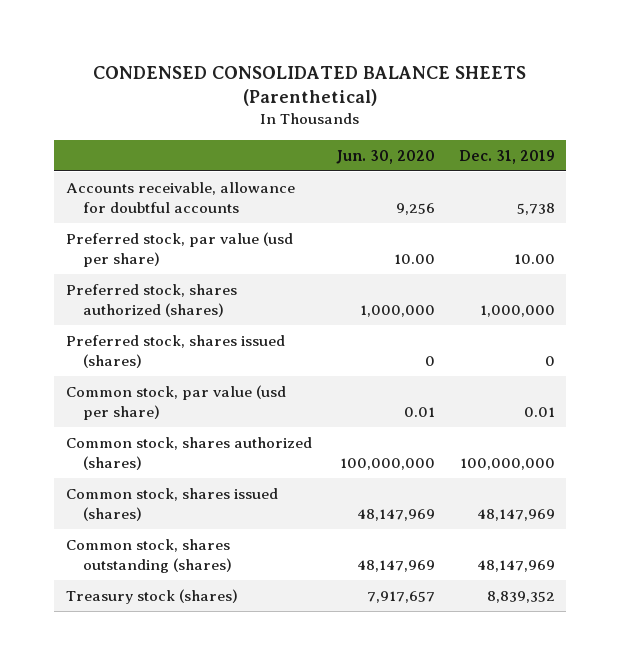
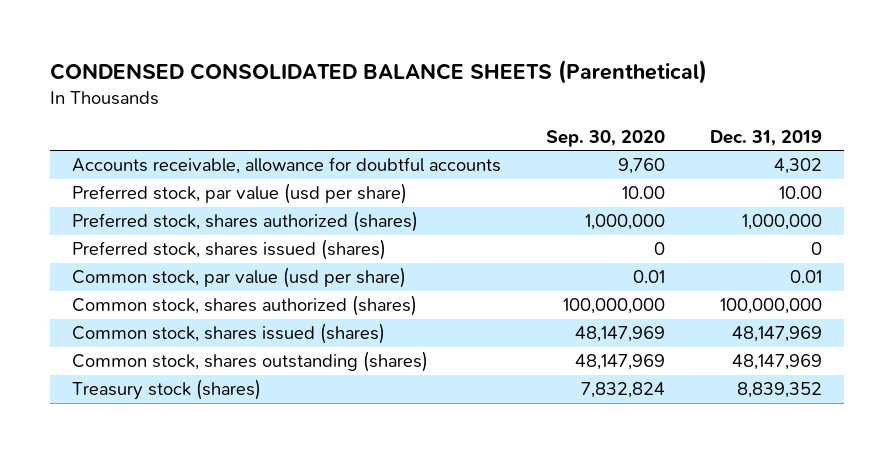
[335,149,435,164] Jun. 30, 2020 -> none
none -> [546,129,666,147] Sep. 30, 2020
[516,203,555,216] 5,738 -> [773,158,822,175] 4,302

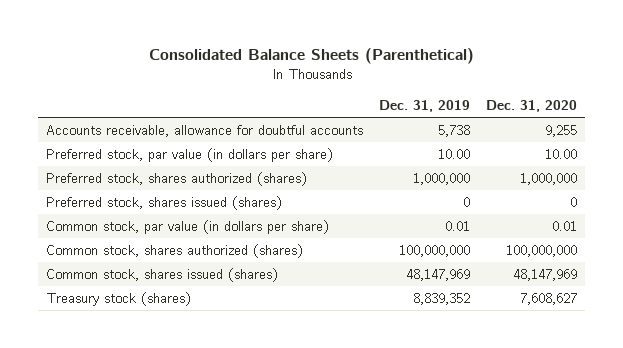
[50,59,708,84] CONDENSED CONSOLIDATED BALANCE SHEETS (Parenthetical) -> [148,48,474,65] Consolidated Balance Sheets (Parenthetical)
[546,129,666,147] Sep. 30, 2020 -> none
none -> [485,100,577,113] Dec. 31, 2020
[773,158,822,175] 4,302 -> [438,124,471,137] 5,738
[72,183,408,205] Preferred stock, par value (usd per share) -> [46,147,334,162] Preferred stock, par value (in dollars per share)
[72,267,407,289] Common stock, par value (usd per share) -> [46,219,330,234] Common stock, par value (in dollars per share)
[72,351,429,373] Common stock, shares outstanding (shares) -> none

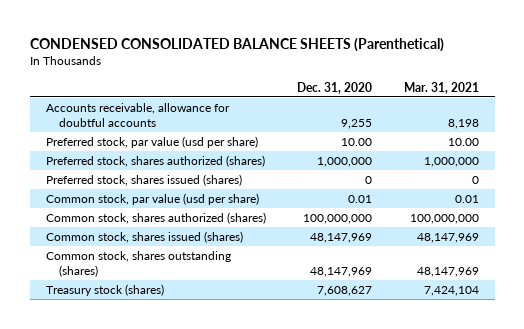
[148,48,474,65] Consolidated Balance Sheets (Parenthetical) -> [29,37,444,52] CONDENSED CONSOLIDATED BALANCE SHEETS (Parenthetical)
[379,100,471,113] Dec. 31, 2019 -> none
none -> [403,81,479,94] Mar. 31, 2021
[46,147,334,162] Preferred stock, par value (in dollars per share) -> [45,135,258,148] Preferred stock, par value (usd per share)
[46,219,330,234] Common stock, par value (in dollars per share) -> [45,192,259,205] Common stock, par value (usd per share)
none -> [45,250,231,278] Common stock, shares outstanding (shares)

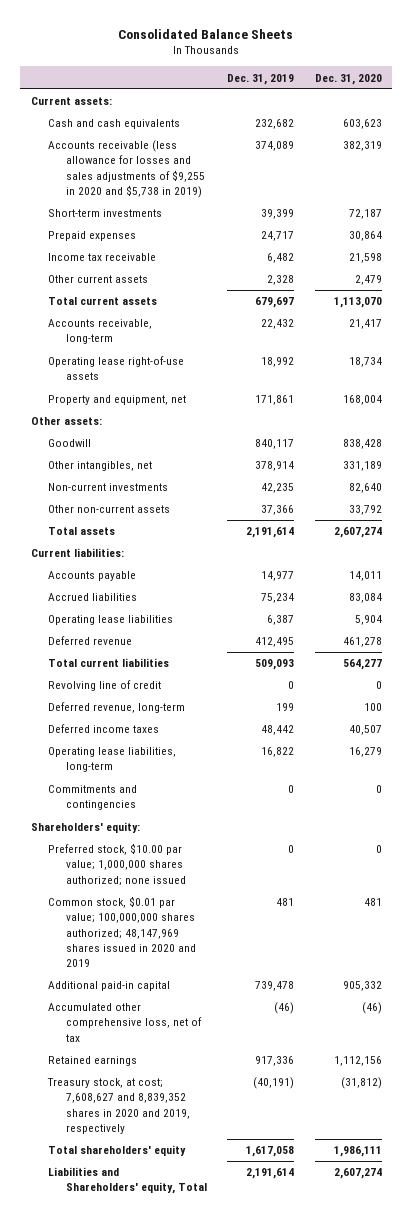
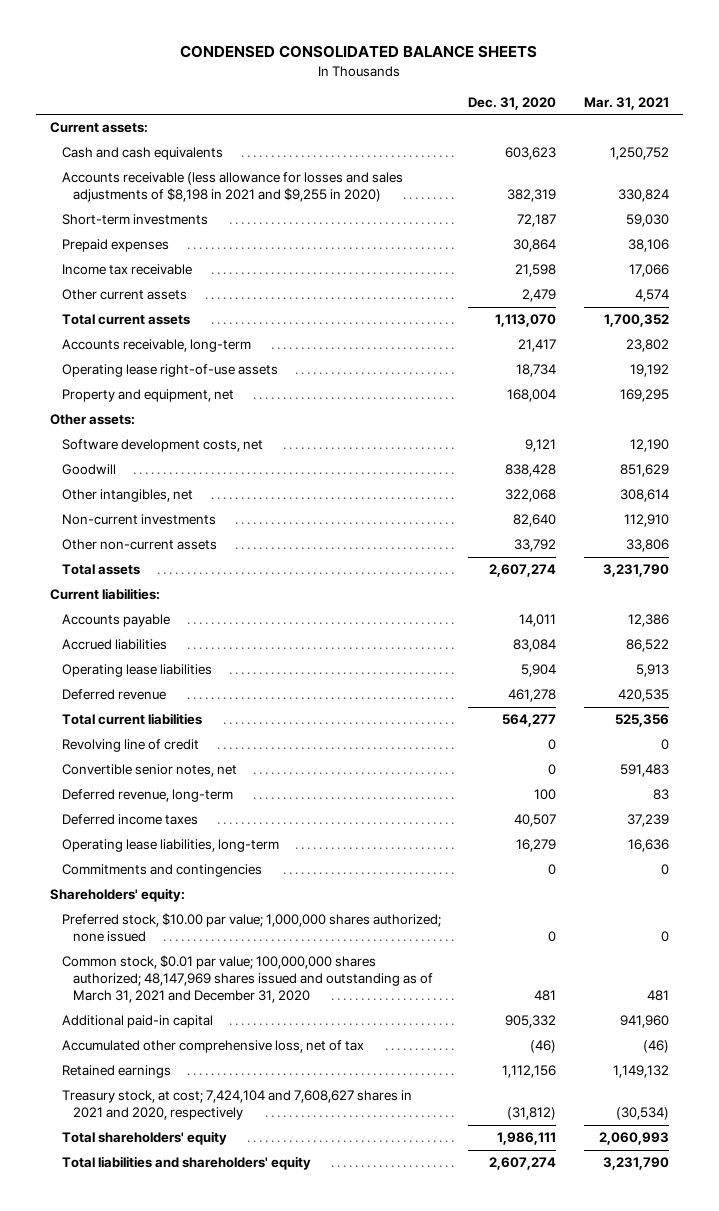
[118,28,294,39] Consolidated Balance Sheets -> [180,45,538,59] CONDENSED CONSOLIDATED BALANCE SHEETS
[227,73,295,85] Dec. 31, 2019 -> none
none -> [583,96,669,110] Mar. 31, 2021
[48,140,205,198] Accounts receivable (less allowance for losses and sales adjustments of $9,255 in 2020 and $5,738 in 2019) -> [61,172,403,203] Accounts receivable (less allowance for losses and sales adjustments of $8,198 in 2021 and $9,255 in 2020)
none -> [61,439,263,453] Software development costs, net
[342,461,382,472] 331,189 -> [505,489,557,503] 322,068
none -> [61,764,237,778] Convertible senior notes, net
[48,896,196,967] Common stock, $0.01 par value; 100,000,000 shares authorized; 48,147,969 shares issued in 2020 and 2019 -> [61,955,434,1003] Common stock, $0.01 par value; 100,000,000 shares authorized; 48,147,969 shares issued and outstanding as of March 31, 2021 and December 31, 2020
[47,1078,190,1134] Treasury stock, at cost; 7,608,627 and 8,839,352 shares in 2020 and 2019, respectively -> [61,1090,412,1121] Treasury stock, at cost; 7,424,104 and 7,608,627 shares in 2021 and 2020, respectively
[48,1167,207,1195] Liabilities and Shareholders' equity, Total -> [61,1156,311,1171] Total liabilities and shareholders' equity

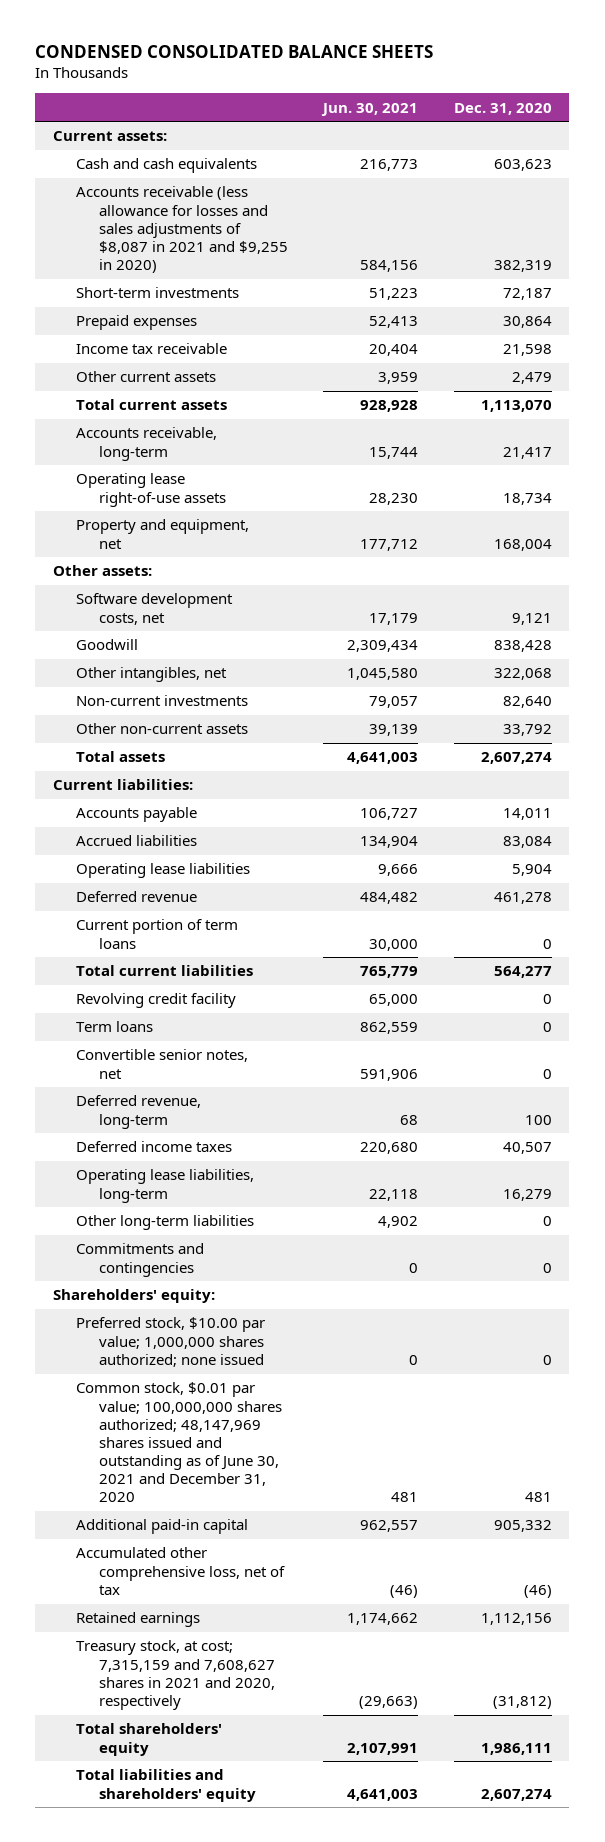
[583,96,669,110] Mar. 31, 2021 -> none
none -> [321,102,419,116] Jun. 30, 2021
[61,172,403,203] Accounts receivable (less allowance for losses and sales adjustments of $8,198 in 2021 and $9,255 in 2020) -> [76,186,288,273] Accounts receivable (less allowance for losses and sales adjustments of $8,087 in 2021 and $9,255 in 2020)
none -> [76,919,239,949] Current portion of term loans
[61,739,199,753] Revolving line of credit -> [76,993,237,1009] Revolving credit facility
none -> [76,1021,154,1033] Term loans
none -> [76,1215,255,1231] Other long-term liabilities
[61,955,434,1003] Common stock, $0.01 par value; 100,000,000 shares authorized; 48,147,969 shares issued and outstanding as of March 31, 2021 and December 31, 2020 -> [76,1382,282,1503] Common stock, $0.01 par value; 100,000,000 shares authorized; 48,147,969 shares issued and outstanding as of June 30, 2021 and December 31, 2020
[61,1090,412,1121] Treasury stock, at cost; 7,424,104 and 7,608,627 shares in 2021 and 2020, respectively -> [76,1640,275,1710] Treasury stock, at cost; 7,315,159 and 7,608,627 shares in 2021 and 2020, respectively

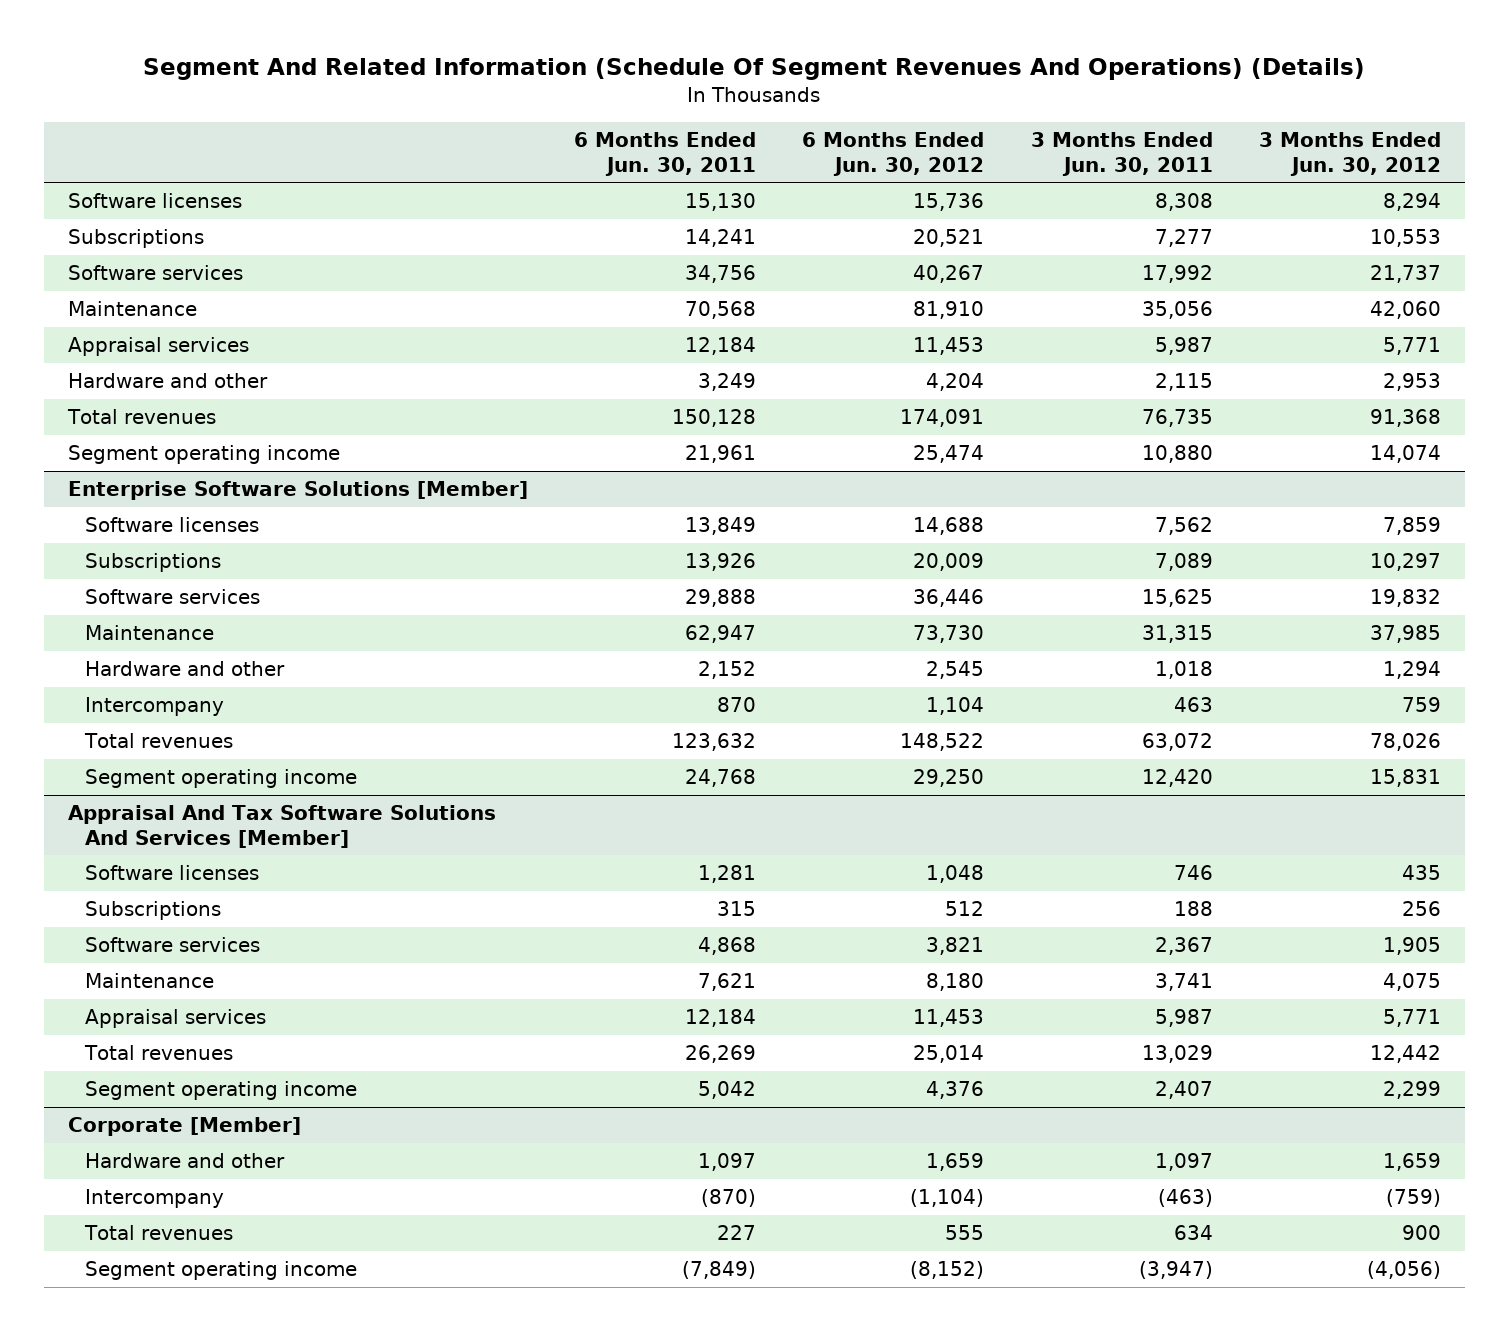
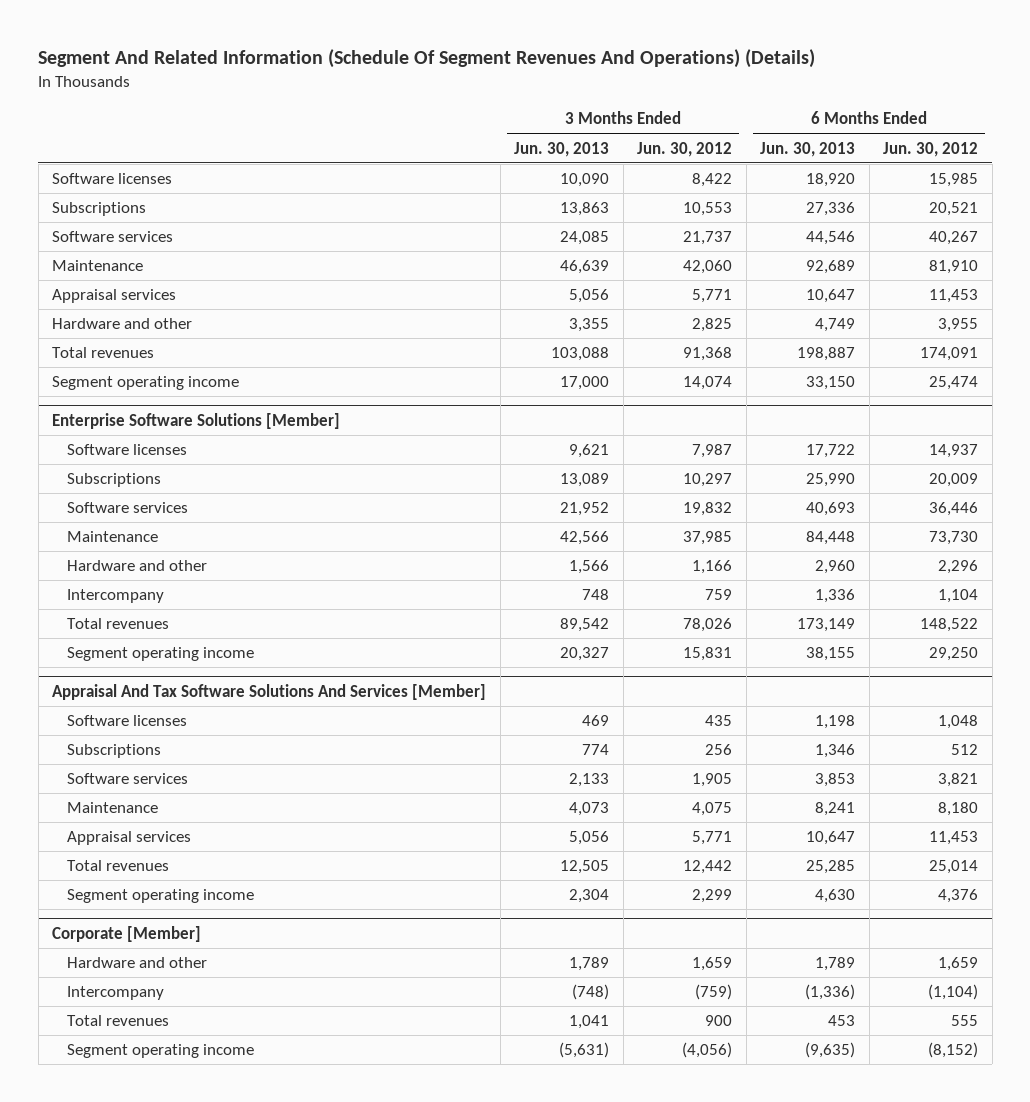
[573,132,756,176] 6 Months Ended Jun. 30, 2011 -> none
[1030,132,1213,176] 3 Months Ended Jun. 30, 2011 -> none
none -> [514,141,610,157] Jun. 30, 2013
none -> [760,141,856,157] Jun. 30, 2013
[913,193,985,212] 15,736 -> [929,173,979,188] 15,985
[1383,193,1442,212] 8,294 -> [692,173,733,188] 8,422
[926,373,985,392] 4,204 -> [938,318,979,333] 3,955
[1383,373,1442,392] 2,953 -> [692,318,733,333] 2,825
[913,517,985,536] 14,688 -> [929,444,979,459] 14,937
[1383,517,1442,536] 7,859 -> [692,444,733,459] 7,987
[926,661,985,680] 2,545 -> [938,560,979,575] 2,296
[1383,661,1442,680] 1,294 -> [692,560,733,575] 1,166

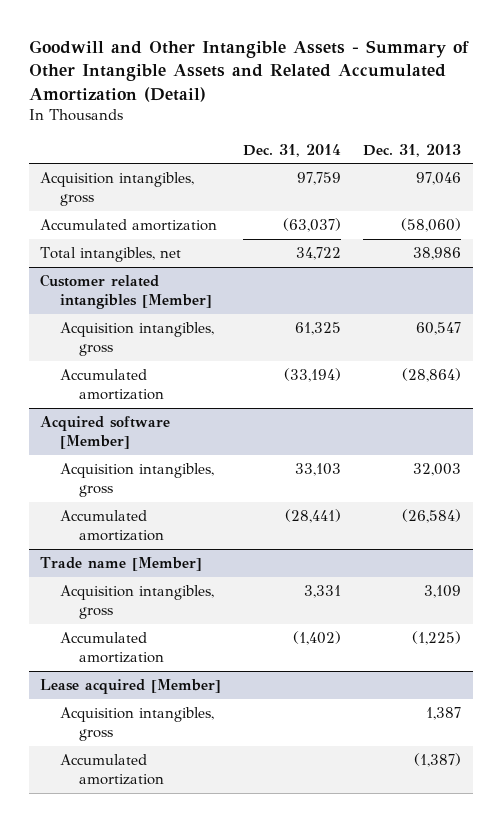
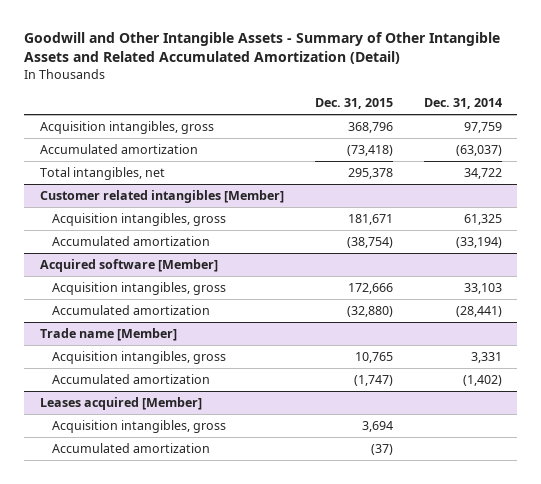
[363,143,462,157] Dec. 31, 2013 -> none
none -> [314,98,393,110] Dec. 31, 2015
[40,679,222,695] Lease acquired [Member] -> [39,396,202,410] Leases acquired [Member]

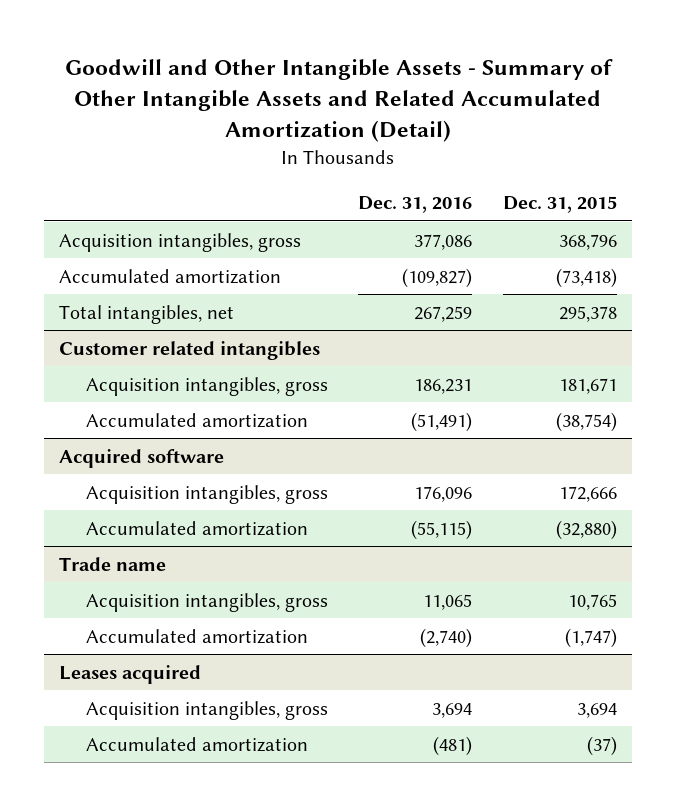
[423,98,502,110] Dec. 31, 2014 -> none
none -> [358,195,473,213] Dec. 31, 2016
[39,189,284,203] Customer related intangibles [Member] -> [59,340,321,360] Customer related intangibles
[39,258,218,272] Acquired software [Member] -> [59,448,225,468] Acquired software
[39,327,177,341] Trade name [Member] -> [59,556,167,571] Trade name
[39,396,202,410] Leases acquired [Member] -> [59,664,202,684] Leases acquired

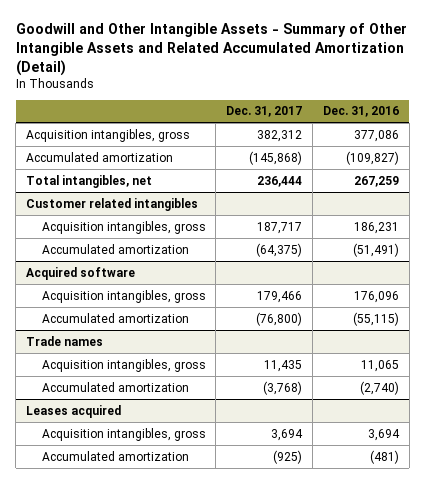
[502,195,617,213] Dec. 31, 2015 -> none
none -> [226,106,303,118] Dec. 31, 2017
[59,556,167,571] Trade name -> [26,335,104,346] Trade names

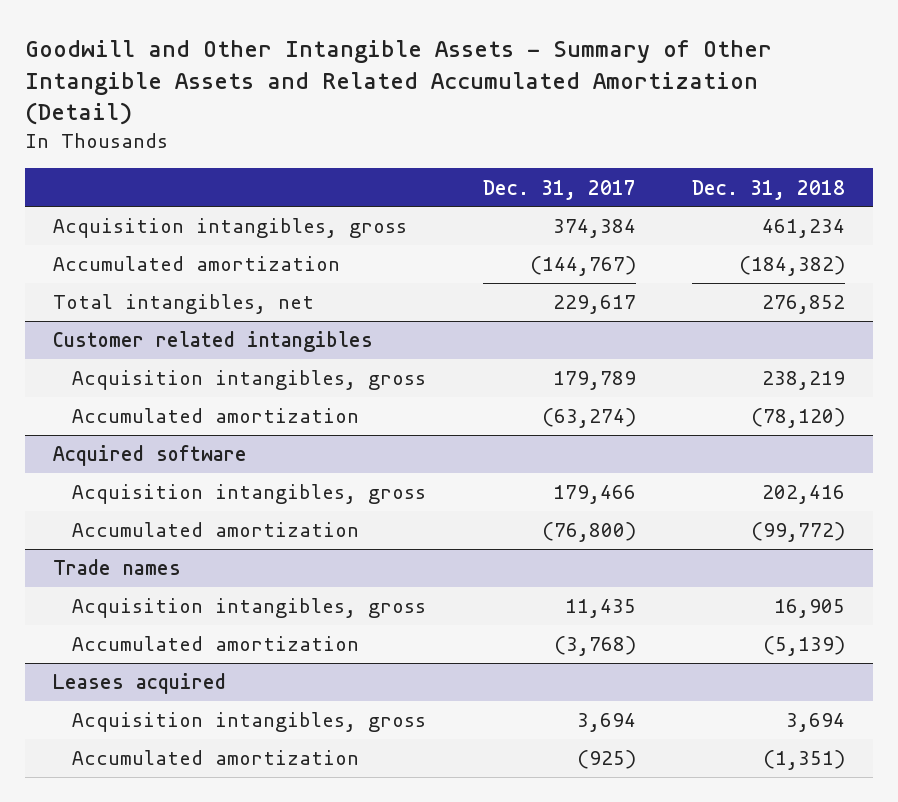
[322,106,399,118] Dec. 31, 2016 -> none
none -> [692,179,846,200] Dec. 31, 2018
[257,129,303,142] 382,312 -> [552,219,636,239] 374,384
[249,150,303,165] (145,868) -> [529,256,636,277] (144,767)
[257,175,303,187] 236,444 -> [552,295,636,315] 229,617
[257,221,303,234] 187,717 -> [552,371,636,391] 179,789
[256,242,303,257] (64,375) -> [541,408,636,429] (63,274)

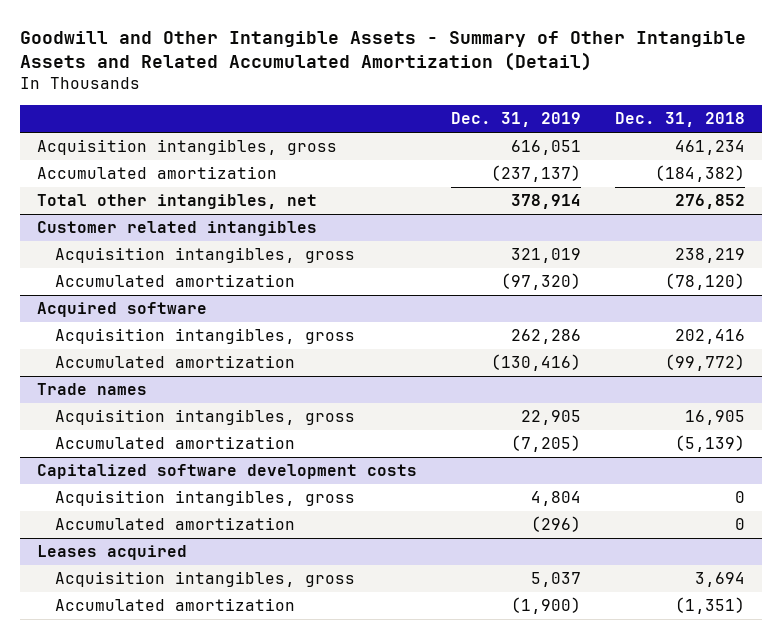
[482,179,636,200] Dec. 31, 2017 -> none
none -> [451,112,582,128] Dec. 31, 2019
[53,294,315,315] Total intangibles, net -> [36,194,317,210] Total other intangibles, net
none -> [36,464,417,480] Capitalized software development costs
none -> [54,490,355,507] Acquisition intangibles, gross
none -> [54,517,295,531] Accumulated amortization

